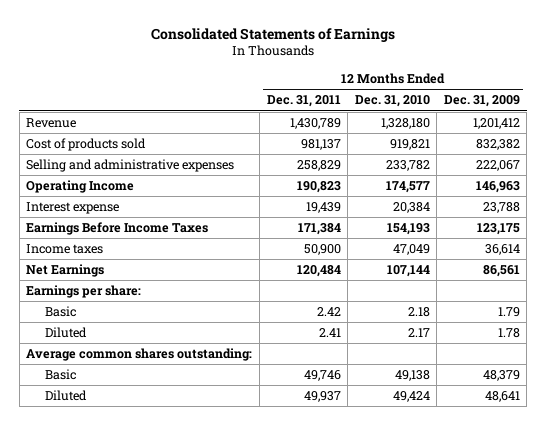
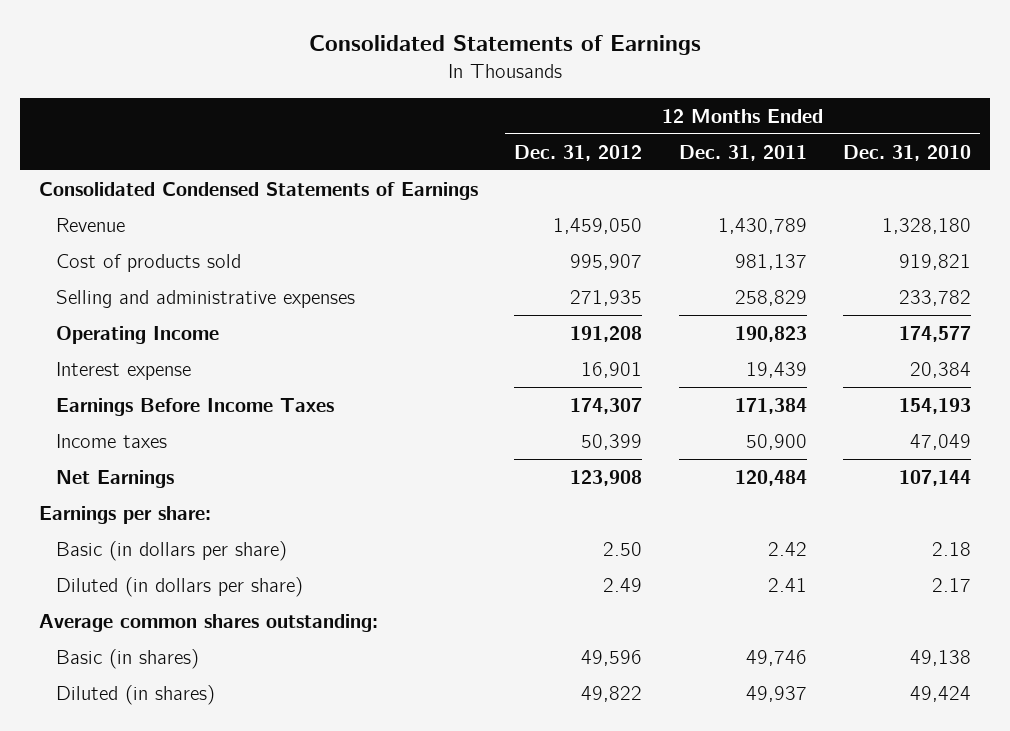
[443,95,520,108] Dec. 31, 2009 -> none
none -> [514,144,643,161] Dec. 31, 2012
none -> [38,181,478,200] Consolidated Condensed Statements of Earnings
[45,306,77,318] Basic -> [56,540,288,561] Basic (in dollars per share)
[45,327,88,339] Diluted -> [56,576,304,597] Diluted (in dollars per share)
[45,369,77,381] Basic -> [56,648,200,669] Basic (in shares)
[45,390,88,402] Diluted -> [56,684,216,705] Diluted (in shares)

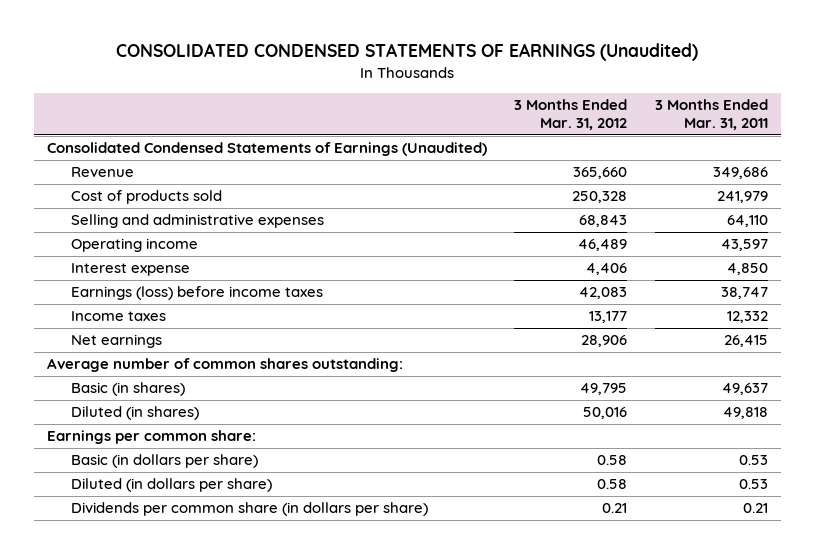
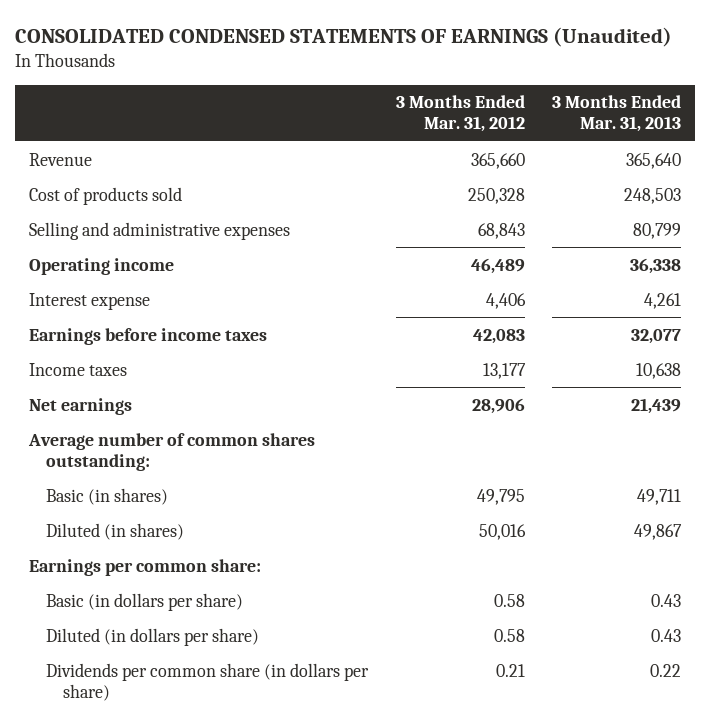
[654,99,768,131] 3 Months Ended Mar. 31, 2011 -> none
none -> [552,95,682,133] 3 Months Ended Mar. 31, 2013
[47,142,488,157] Consolidated Condensed Statements of Earnings (Unaudited) -> none
[71,286,324,301] Earnings (loss) before income taxes -> [29,327,268,345] Earnings before income taxes

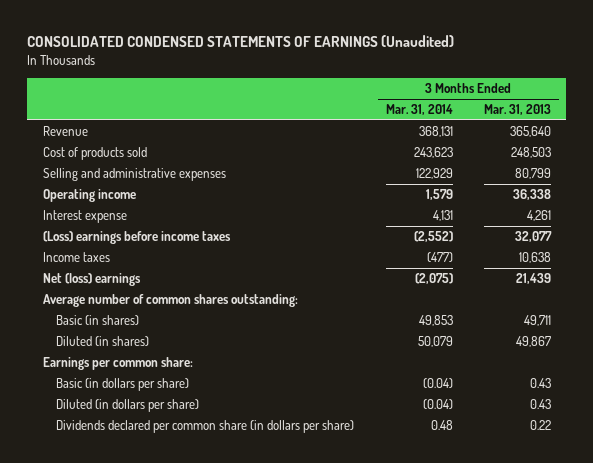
[395,95,525,133] 3 Months Ended Mar. 31, 2012 -> none
none -> [385,104,453,116] Mar. 31, 2014
[29,327,268,345] Earnings before income taxes -> [42,231,231,245] (Loss) earnings before income taxes
[29,397,133,415] Net earnings -> [42,273,141,287] Net (loss) earnings
[46,662,370,701] Dividends per common share (in dollars per share) -> [56,420,355,434] Dividends declared per common share (in dollars per share)

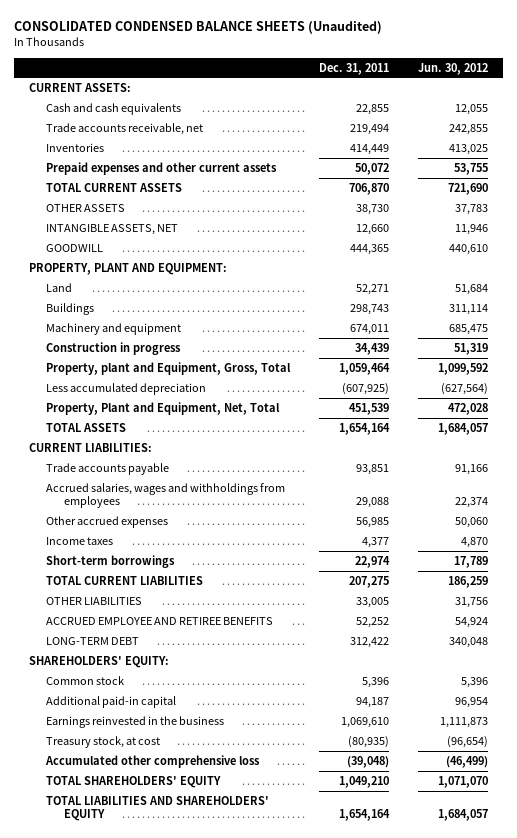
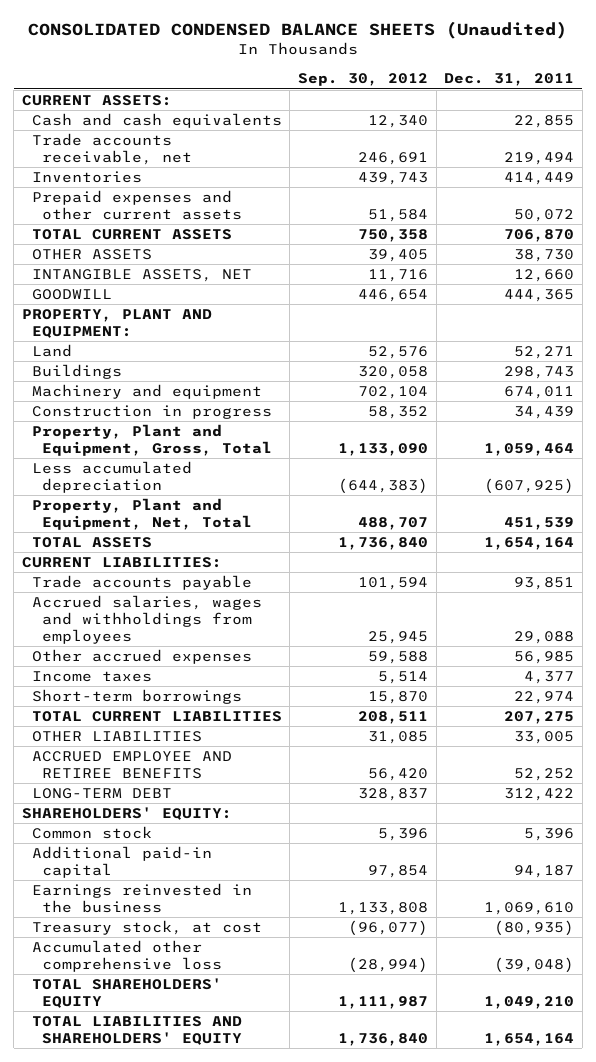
[418,62,489,75] Jun. 30, 2012 -> none
none -> [297,73,428,87] Sep. 30, 2012
[46,362,292,376] Property, plant and Equipment, Gross, Total -> [31,424,273,456] Property, Plant and Equipment, Gross, Total

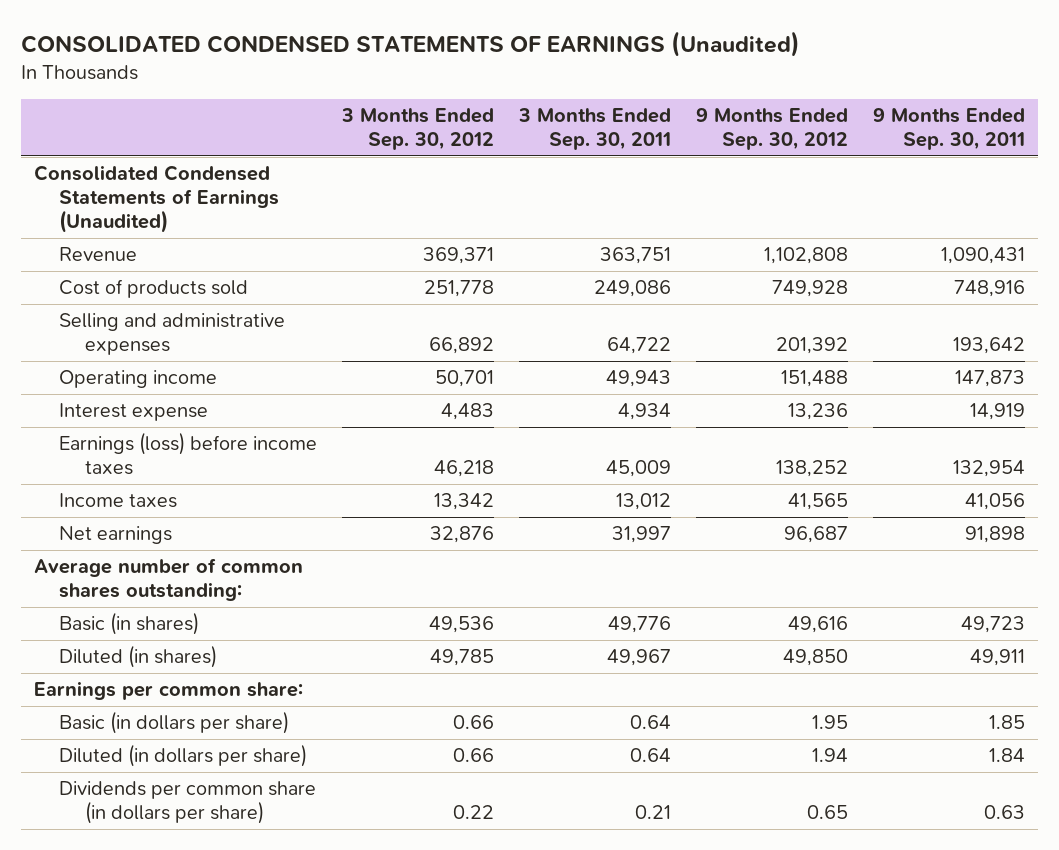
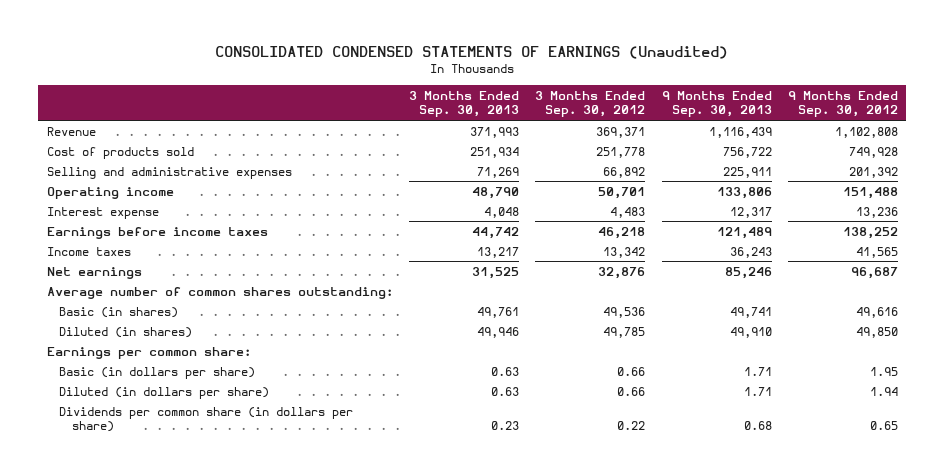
[518,108,672,151] 3 Months Ended Sep. 30, 2011 -> none
[873,108,1026,151] 9 Months Ended Sep. 30, 2011 -> none
none -> [408,90,519,118] 3 Months Ended Sep. 30, 2013
none -> [661,90,772,118] 9 Months Ended Sep. 30, 2013
[33,165,280,234] Consolidated Condensed Statements of Earnings (Unaudited) -> none
[59,432,318,476] Earnings (loss) before income taxes -> [46,226,268,239] Earnings before income taxes

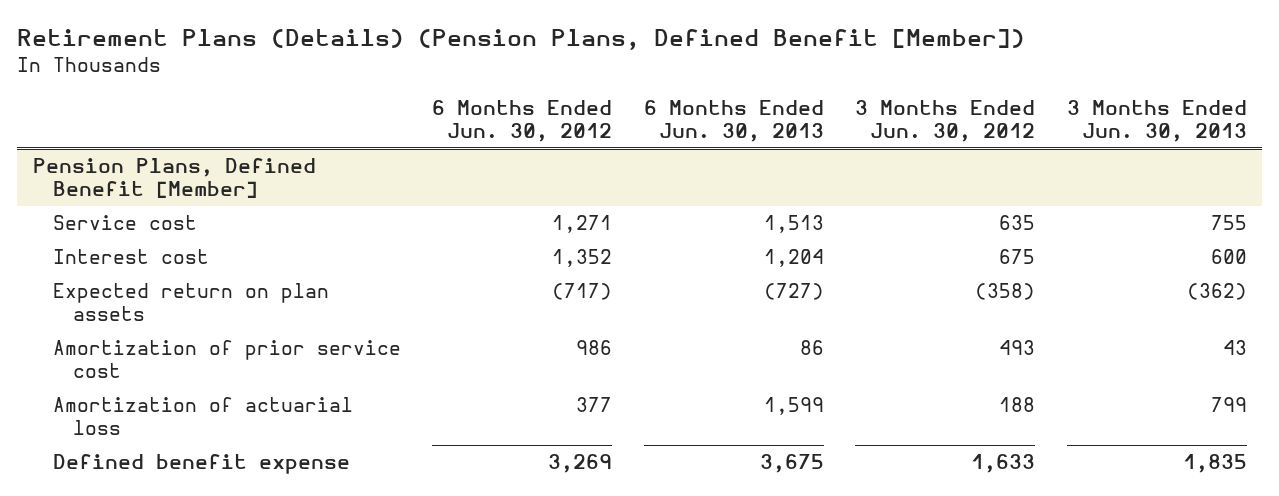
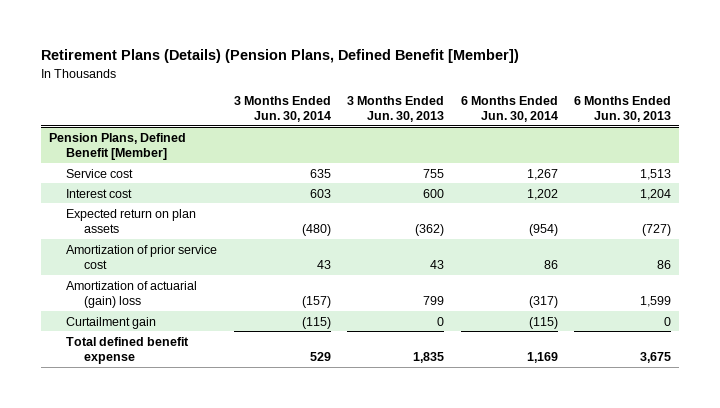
[432,100,613,143] 6 Months Ended Jun. 30, 2012 -> none
[855,100,1036,143] 3 Months Ended Jun. 30, 2012 -> none
none -> [233,95,331,123] 3 Months Ended Jun. 30, 2014
none -> [460,95,558,123] 6 Months Ended Jun. 30, 2014
[52,397,353,436] Amortization of actuarial loss -> [66,280,198,308] Amortization of actuarial (gain) loss
none -> [66,316,157,329] Curtailment gain
[52,454,350,475] Defined benefit expense -> [66,336,190,364] Total defined benefit expense

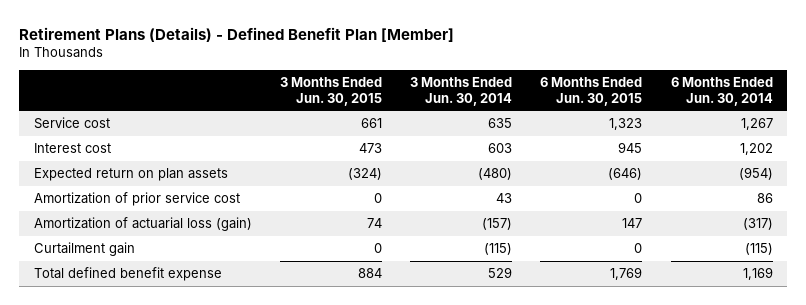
[40,49,519,64] Retirement Plans (Details) (Pension Plans, Defined Benefit [Member]) -> [19,26,455,42] Retirement Plans (Details) - Defined Benefit Plan [Member]
[347,95,445,123] 3 Months Ended Jun. 30, 2013 -> none
[574,95,672,123] 6 Months Ended Jun. 30, 2013 -> none
none -> [279,77,382,106] 3 Months Ended Jun. 30, 2015
none -> [540,77,643,106] 6 Months Ended Jun. 30, 2015
[48,132,186,160] Pension Plans, Defined Benefit [Member] -> none
[66,280,198,308] Amortization of actuarial (gain) loss -> [33,217,252,232] Amortization of actuarial loss (gain)

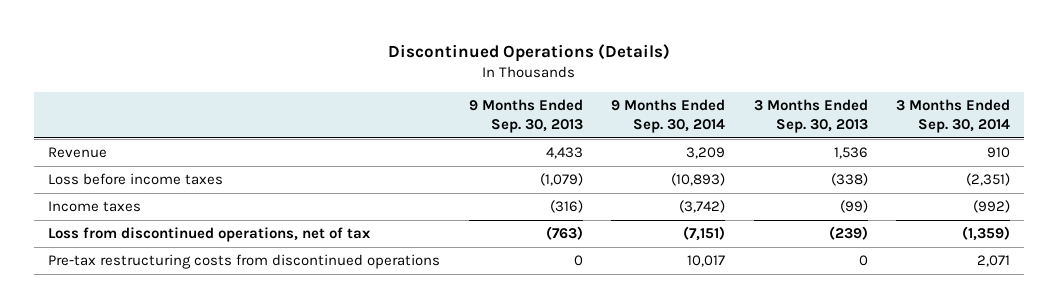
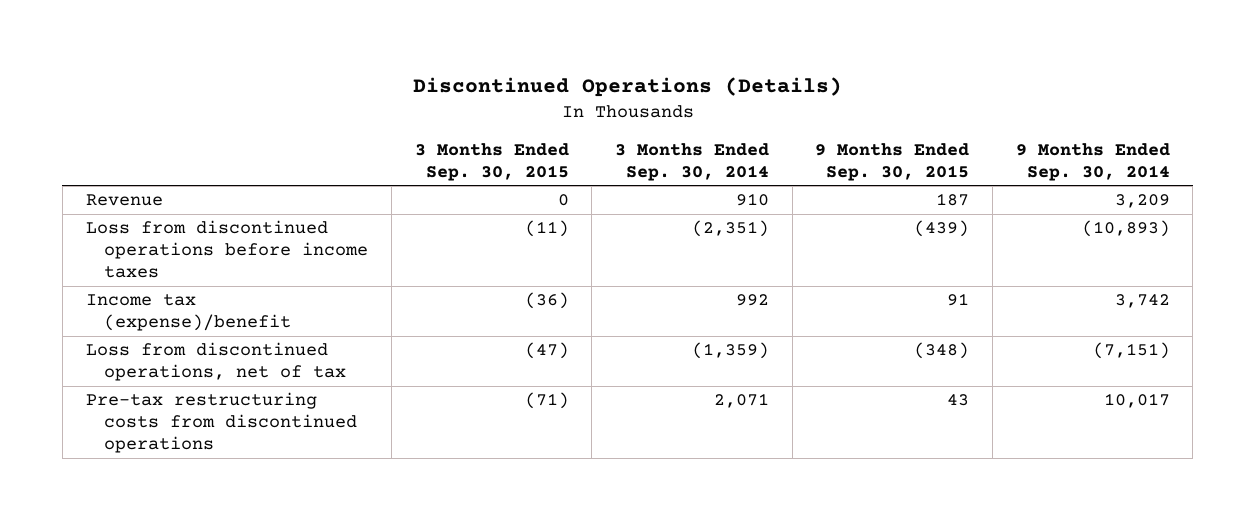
[468,98,583,133] 9 Months Ended Sep. 30, 2013 -> none
[753,98,868,133] 3 Months Ended Sep. 30, 2013 -> none
none -> [414,142,569,181] 3 Months Ended Sep. 30, 2015
none -> [815,142,970,181] 9 Months Ended Sep. 30, 2015
[48,173,224,186] Loss before income taxes -> [85,220,369,279] Loss from discontinued operations before income taxes
[48,201,142,213] Income taxes -> [85,294,292,332] Income tax (expense)/benefit
[679,200,726,214] (3,742) -> [1114,294,1170,309] 3,742
[973,200,1011,214] (992) -> [735,294,769,307] 992

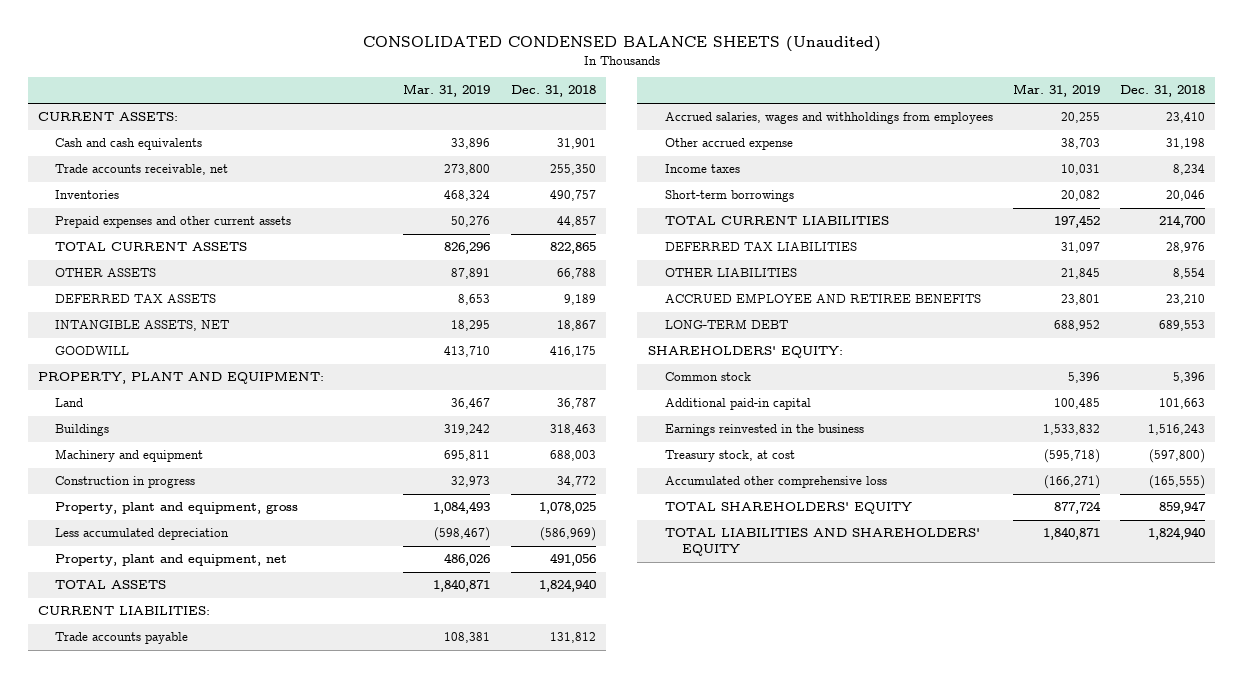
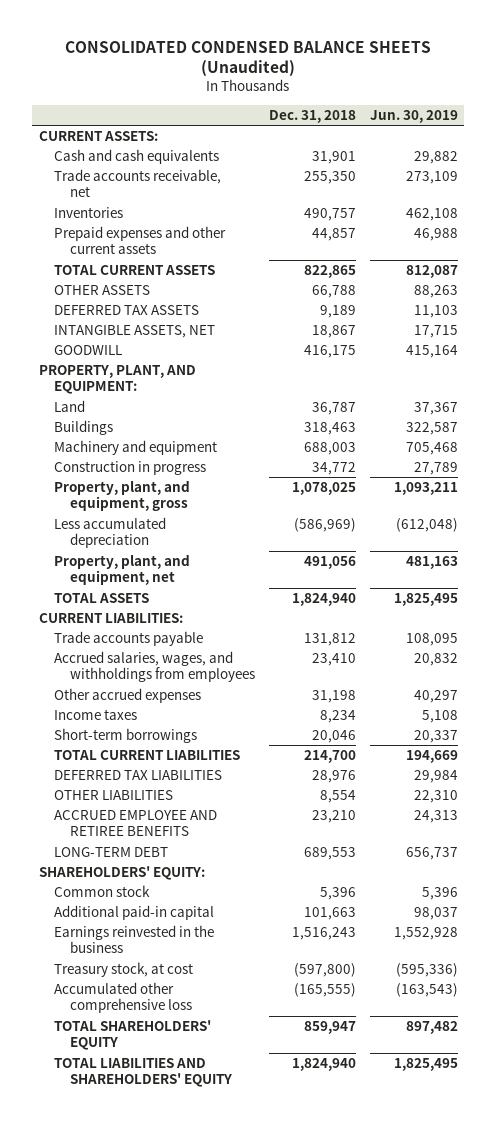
[403,84,491,98] Mar. 31, 2019 -> none
none -> [369,109,458,123] Jun. 30, 2019
[37,371,324,385] PROPERTY, PLANT AND EQUIPMENT: -> [38,365,196,395] PROPERTY, PLANT, AND EQUIPMENT:
[54,502,298,515] Property, plant and equipment, gross -> [54,480,191,512] Property, plant, and equipment, gross
[54,554,287,567] Property, plant and equipment, net -> [54,554,191,586] Property, plant, and equipment, net
[664,112,993,125] Accrued salaries, wages and withholdings from employees -> [54,651,255,683] Accrued salaries, wages, and withholdings from employees
[664,138,793,151] Other accrued expense -> [54,688,202,704] Other accrued expenses

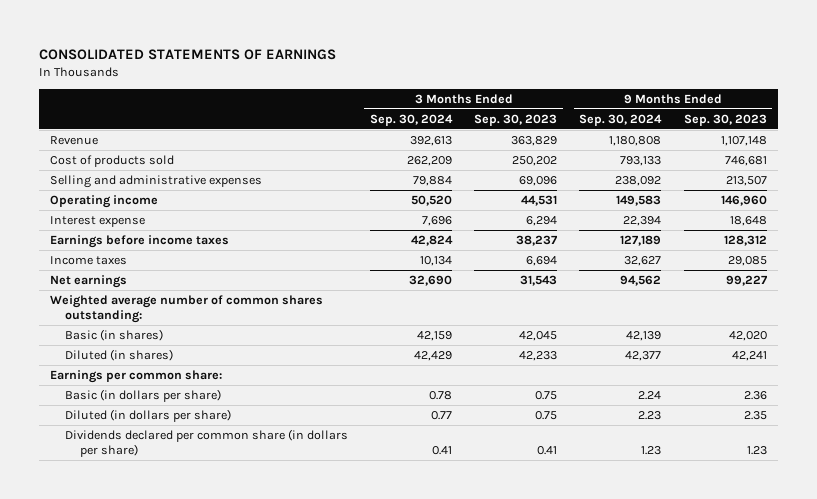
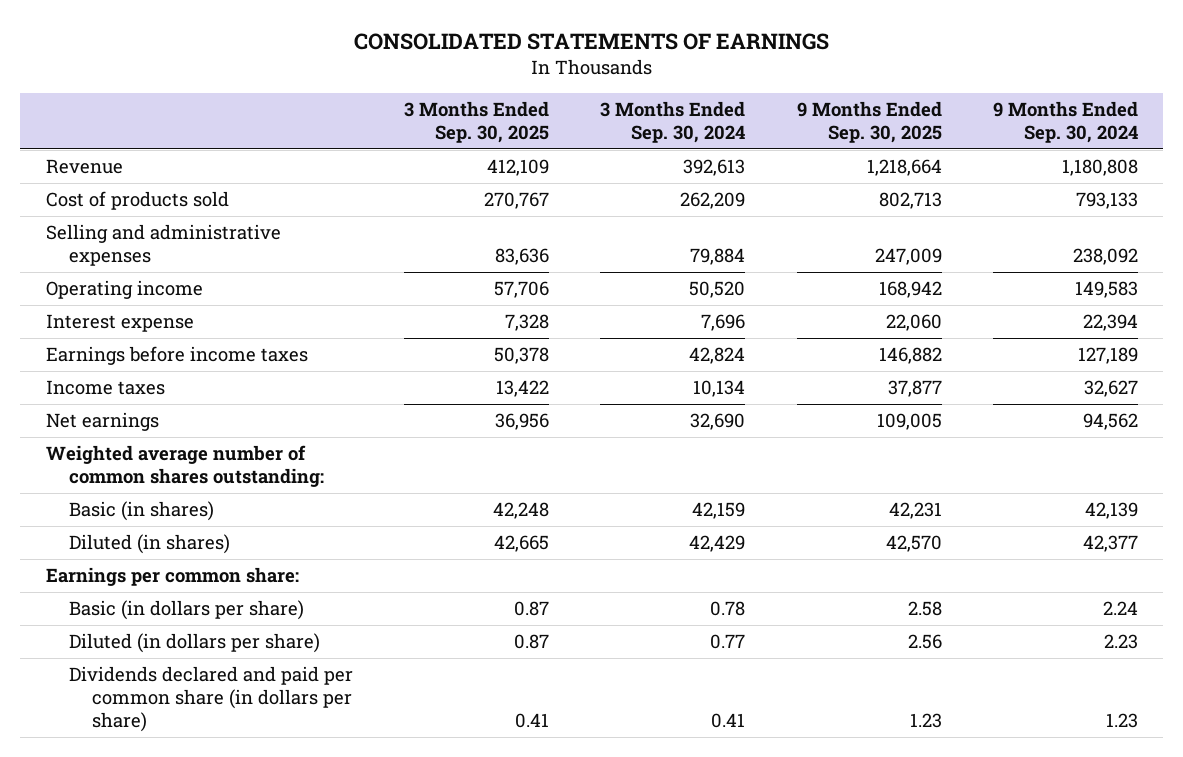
[474,113,558,126] Sep. 30, 2023 -> none
[683,113,767,126] Sep. 30, 2023 -> none
none -> [404,100,550,143] 3 Months Ended Sep. 30, 2025
none -> [796,100,942,143] 9 Months Ended Sep. 30, 2025
[64,429,348,458] Dividends declared per common share (in dollars per share) -> [69,666,354,733] Dividends declared and paid per common share (in dollars per share)

